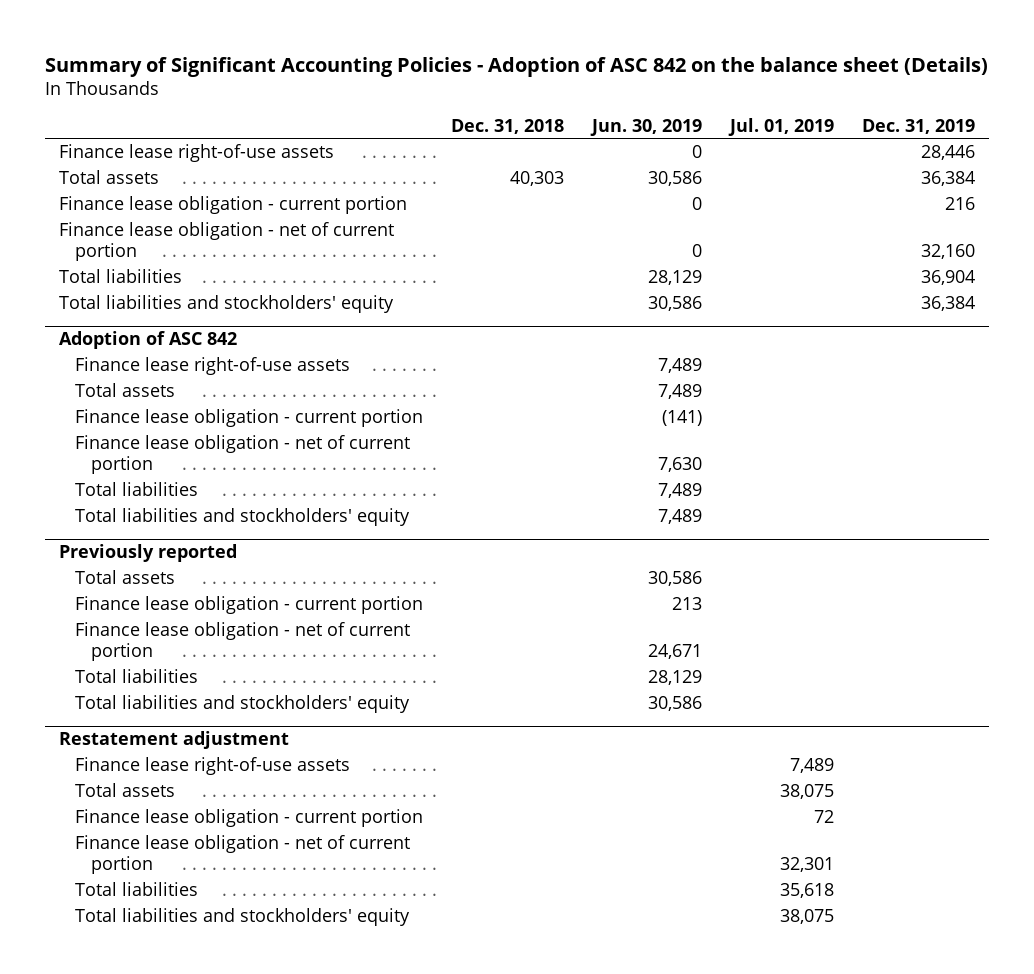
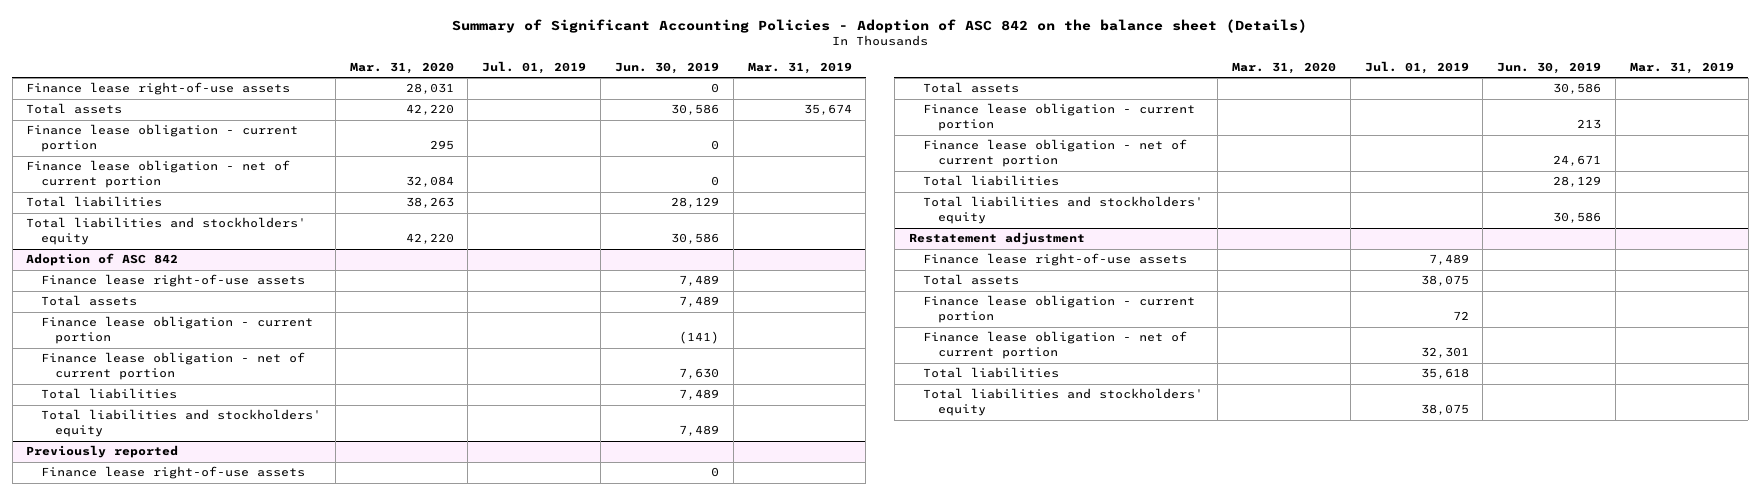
[450,118,564,134] Dec. 31, 2018 -> none
[862,118,976,134] Dec. 31, 2019 -> none
none -> [349,62,454,75] Mar. 31, 2020
none -> [747,62,852,75] Mar. 31, 2019
none -> [40,466,305,480] Finance lease right-of-use assets

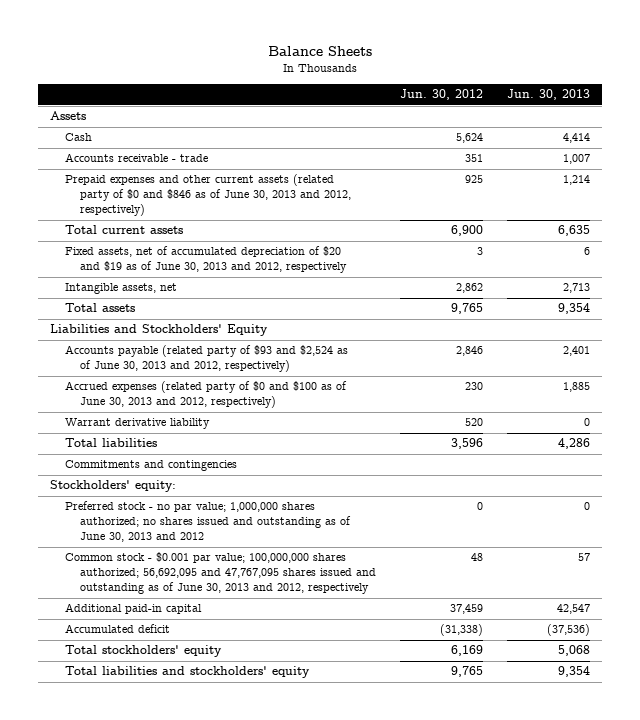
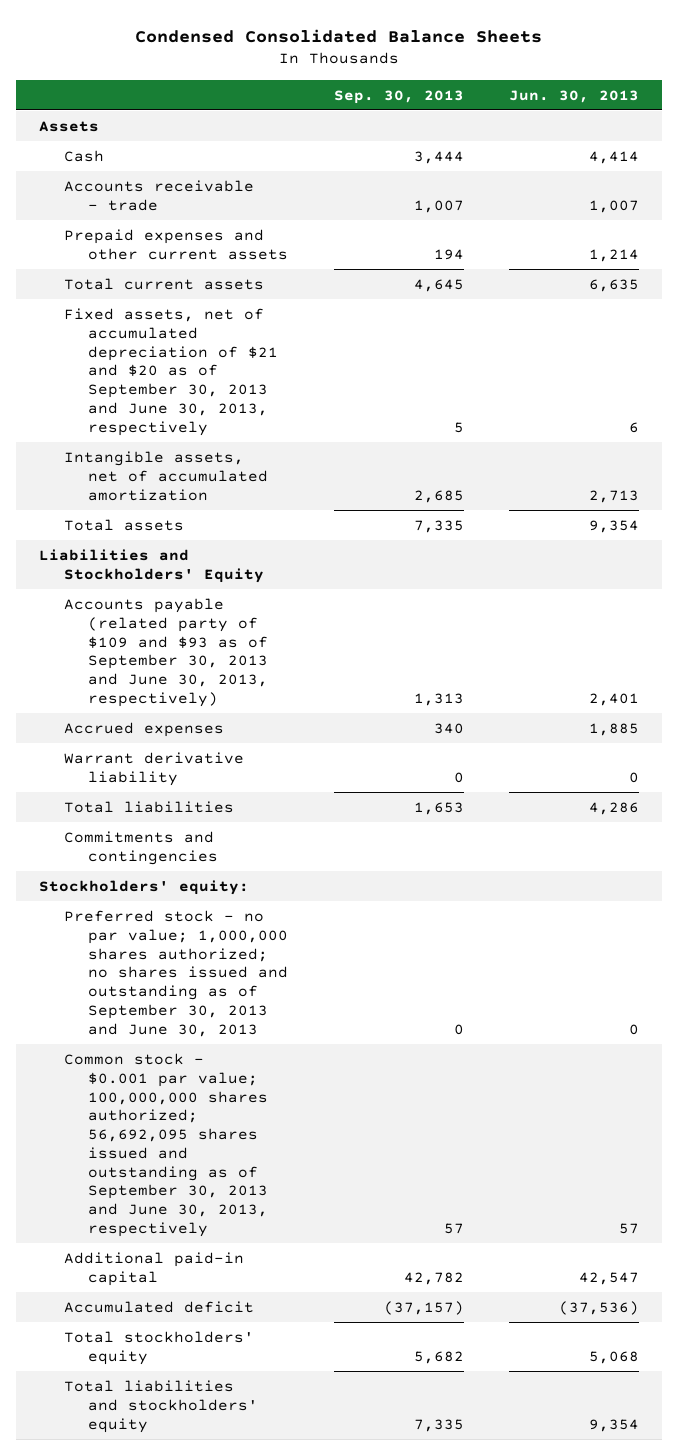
[268,46,373,57] Balance Sheets -> [135,28,543,43] Condensed Consolidated Balance Sheets
[399,89,483,101] Jun. 30, 2012 -> none
none -> [333,89,464,104] Sep. 30, 2013
[65,174,351,217] Prepaid expenses and other current assets (related party of $0 and $846 as of June 30, 2013 and 2012, respectively) -> [63,228,288,260] Prepaid expenses and other current assets
[65,246,347,274] Fixed assets, net of accumulated depreciation of $20 and $19 as of June 30, 2013 and 2012, respectively -> [63,307,278,436] Fixed assets, net of accumulated depreciation of $21 and $20 as of September 30, 2013 and June 30, 2013, respectively
[65,283,178,295] Intangible assets, net -> [63,450,268,501] Intangible assets, net of accumulated amortization
[65,345,349,373] Accounts payable (related party of $93 and $2,524 as of June 30, 2013 and 2012, respectively) -> [63,597,268,707] Accounts payable (related party of $109 and $93 as of September 30, 2013 and June 30, 2013, respectively)
[65,381,348,409] Accrued expenses (related party of $0 and $100 as of June 30, 2013 and 2012, respectively) -> [63,721,224,737] Accrued expenses
[65,501,351,543] Preferred stock - no par value; 1,000,000 shares authorized; no shares issued and outstanding as of June 30, 2013 and 2012 -> [63,909,288,1037] Preferred stock - no par value; 1,000,000 shares authorized; no shares issued and outstanding as of September 30, 2013 and June 30, 2013
[65,552,376,595] Common stock - $0.001 par value; 100,000,000 shares authorized; 56,692,095 and 47,767,095 shares issued and outstanding as of June 30, 2013 and 2012, respectively -> [63,1052,268,1238] Common stock - $0.001 par value; 100,000,000 shares authorized; 56,692,095 shares issued and outstanding as of September 30, 2013 and June 30, 2013, respectively

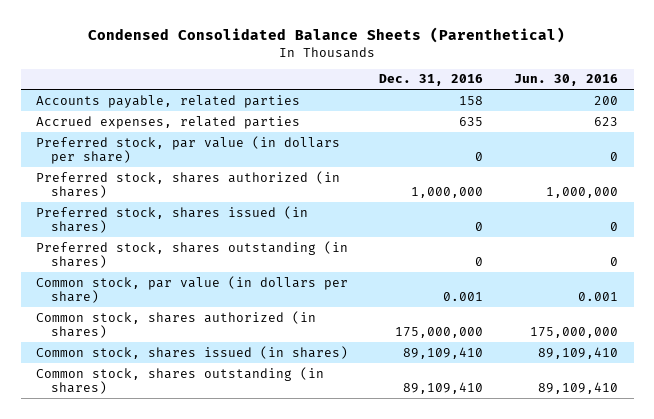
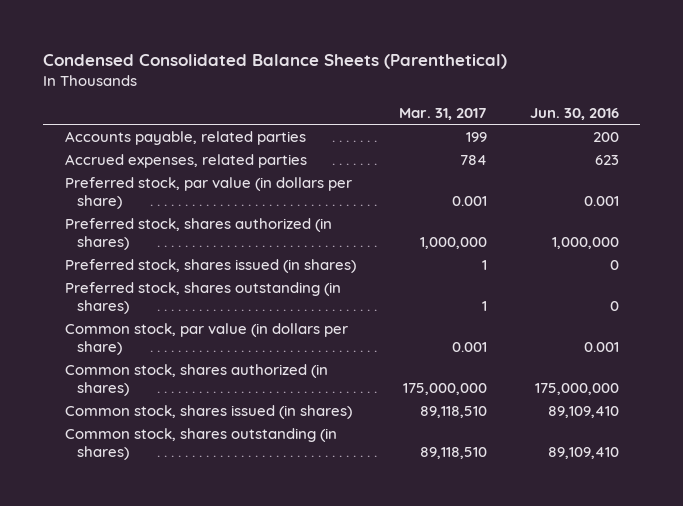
[379,74,484,87] Dec. 31, 2016 -> none
none -> [398,107,487,120] Mar. 31, 2017
[610,152,619,162] 0 -> [583,195,619,206] 0.001

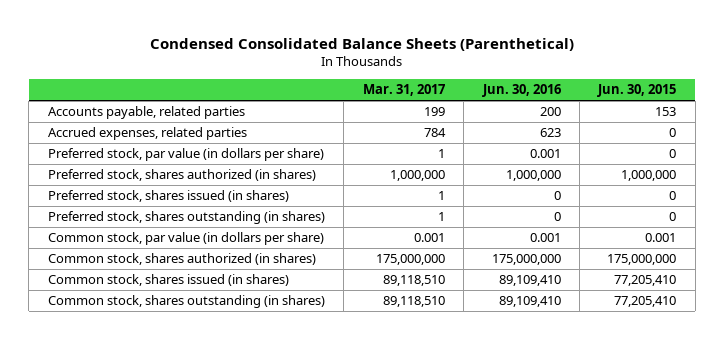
none -> [597,84,677,98] Jun. 30, 2015
[451,195,487,206] 0.001 -> [437,149,445,159] 1

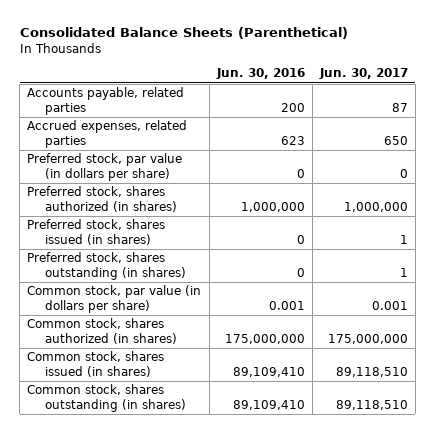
[150,37,575,51] Condensed Consolidated Balance Sheets (Parenthetical) -> [19,27,348,40] Consolidated Balance Sheets (Parenthetical)
[362,84,445,97] Mar. 31, 2017 -> none
[597,84,677,98] Jun. 30, 2015 -> none
none -> [318,68,408,80] Jun. 30, 2017
[529,149,561,159] 0.001 -> [296,168,305,178] 0

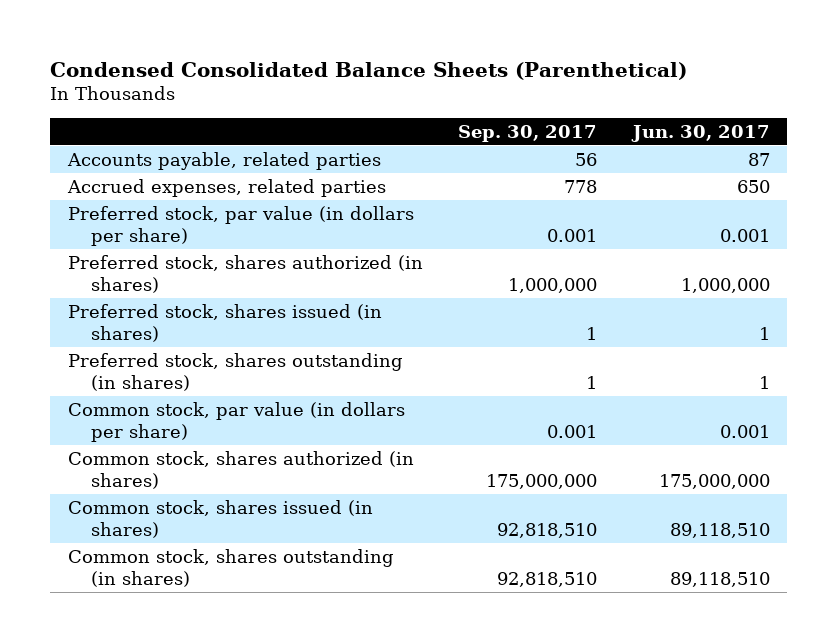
[19,27,348,40] Consolidated Balance Sheets (Parenthetical) -> [49,61,687,80] Condensed Consolidated Balance Sheets (Parenthetical)
[215,68,305,80] Jun. 30, 2016 -> none
none -> [458,124,598,142] Sep. 30, 2017
[399,168,408,178] 0 -> [719,228,770,242] 0.001

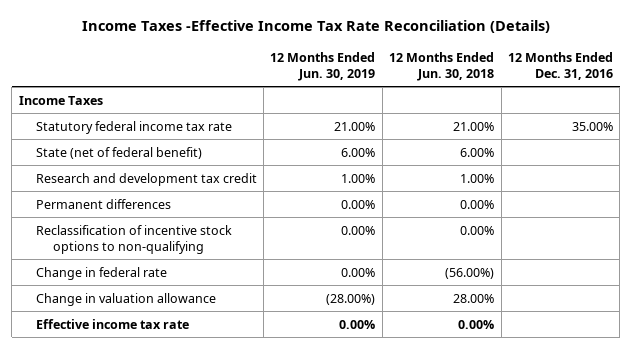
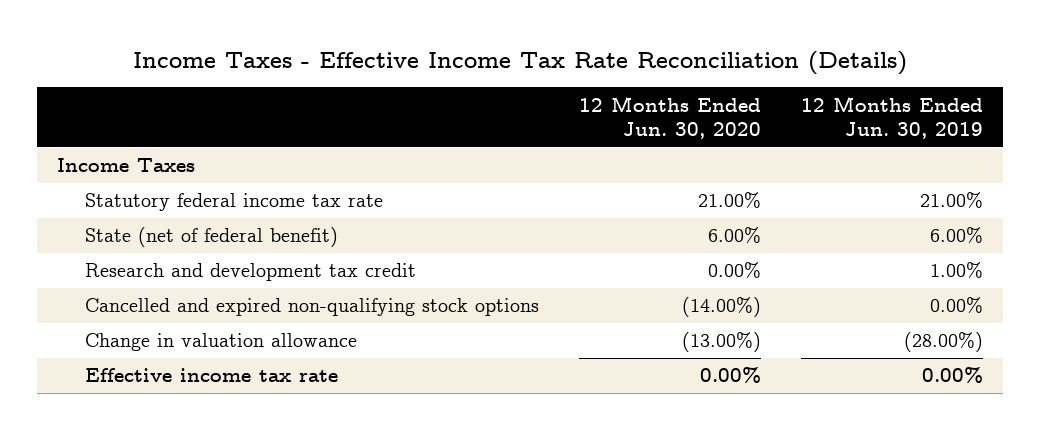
[81,20,550,34] Income Taxes -Effective Income Tax Rate Reconciliation (Details) -> [132,50,907,75] Income Taxes - Effective Income Tax Rate Reconciliation (Details)
[389,51,495,81] 12 Months Ended Jun. 30, 2018 -> none
[507,51,613,80] 12 Months Ended Dec. 31, 2016 -> none
none -> [578,95,761,140] 12 Months Ended Jun. 30, 2020
[35,198,171,209] Permanent differences -> none
[35,224,232,254] Reclassification of incentive stock options to non-qualifying -> none
[35,266,167,280] Change in federal rate -> none
none -> [84,298,539,317] Cancelled and expired non-qualifying stock options

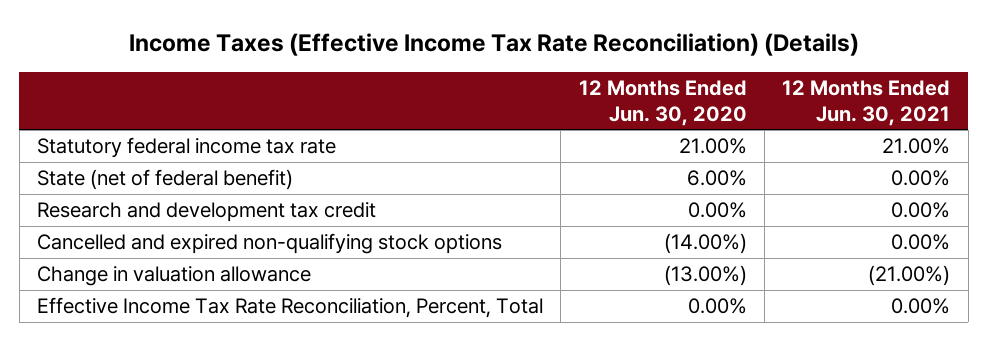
[132,50,907,75] Income Taxes - Effective Income Tax Rate Reconciliation (Details) -> [128,33,859,57] Income Taxes (Effective Income Tax Rate Reconciliation) (Details)
[800,95,983,140] 12 Months Ended Jun. 30, 2019 -> none
none -> [782,79,951,126] 12 Months Ended Jun. 30, 2021
[56,158,195,173] Income Taxes -> none
[84,368,338,383] Effective income tax rate -> [37,297,544,319] Effective Income Tax Rate Reconciliation, Percent, Total

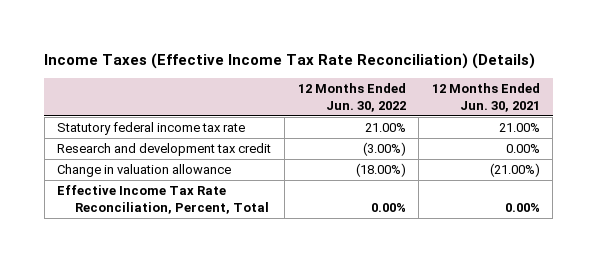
[578,79,747,126] 12 Months Ended Jun. 30, 2020 -> none
none -> [297,83,406,112] 12 Months Ended Jun. 30, 2022
[37,169,294,191] State (net of federal benefit) -> none
[37,233,503,255] Cancelled and expired non-qualifying stock options -> none

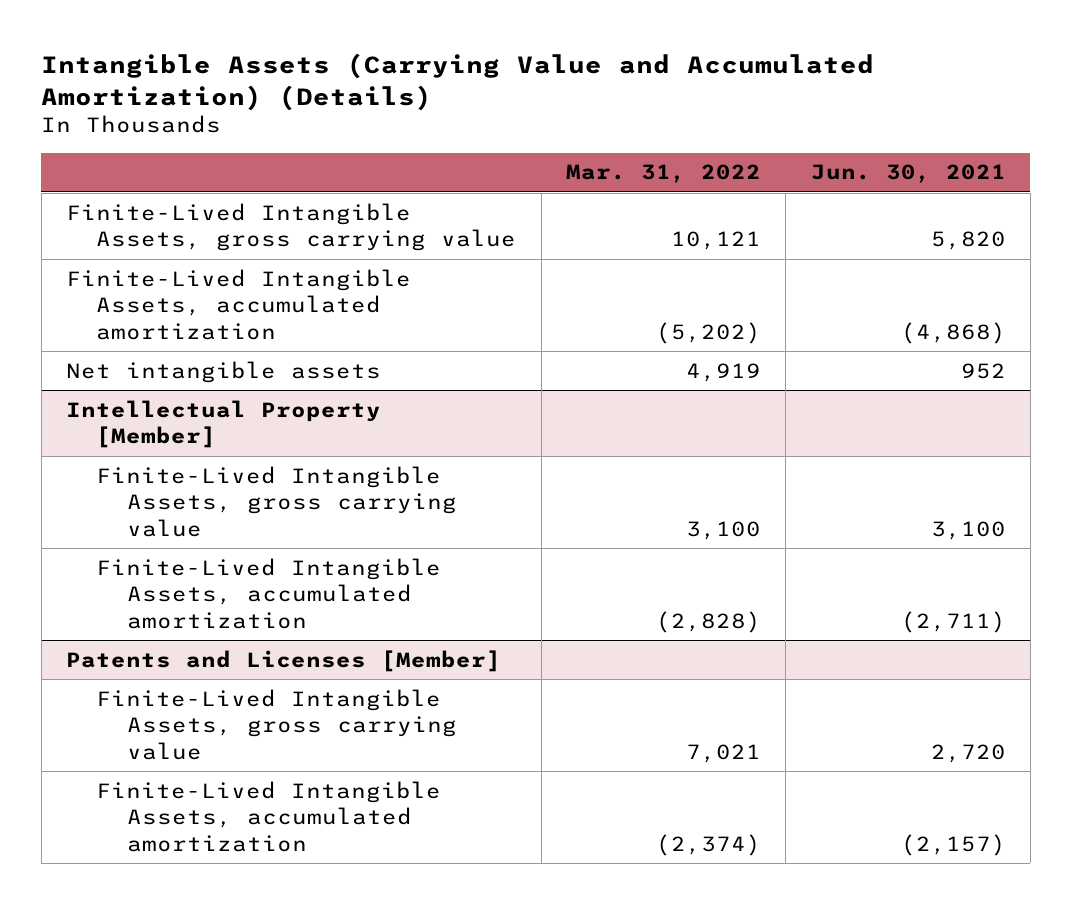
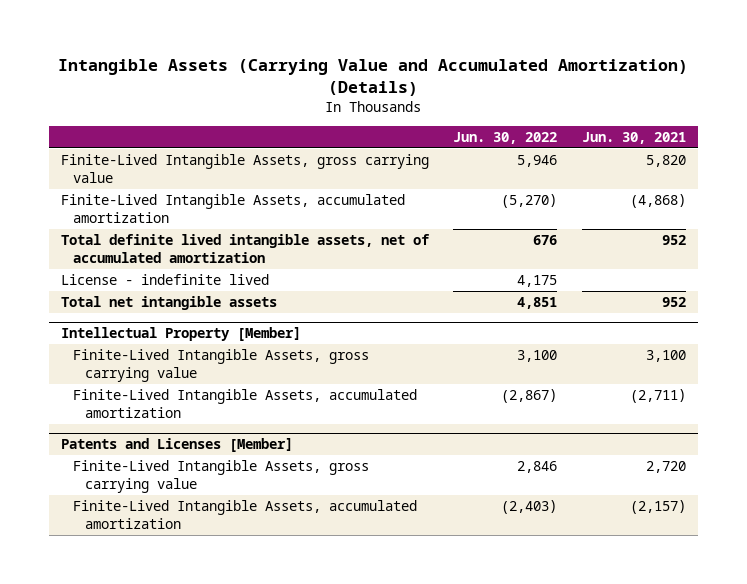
[566,164,762,184] Mar. 31, 2022 -> none
none -> [453,132,558,145] Jun. 30, 2022
[66,360,382,383] Net intangible assets -> [60,234,430,264] Total definite lived intangible assets, net of accumulated amortization
none -> [60,274,269,286] License - indefinite lived
none -> [60,296,277,311] Total net intangible assets

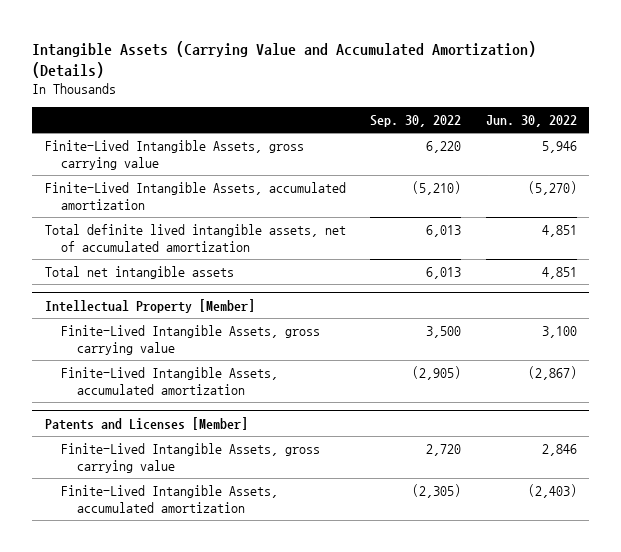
[582,132,687,145] Jun. 30, 2021 -> none
none -> [370,115,462,128] Sep. 30, 2022
[60,274,269,286] License - indefinite lived -> none
[533,235,558,246] 676 -> [541,224,577,237] 4,851

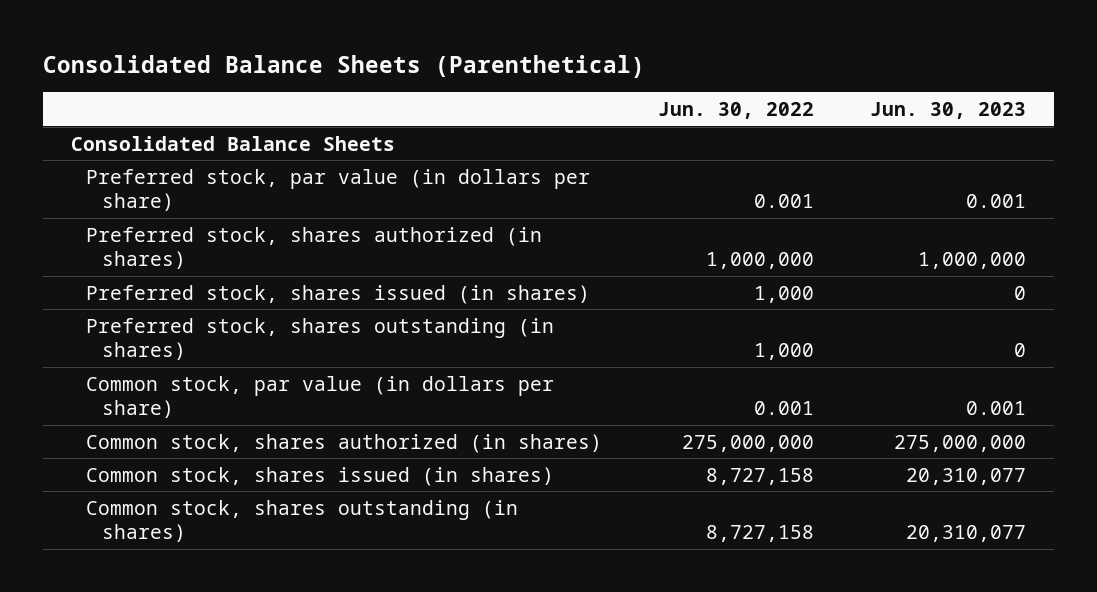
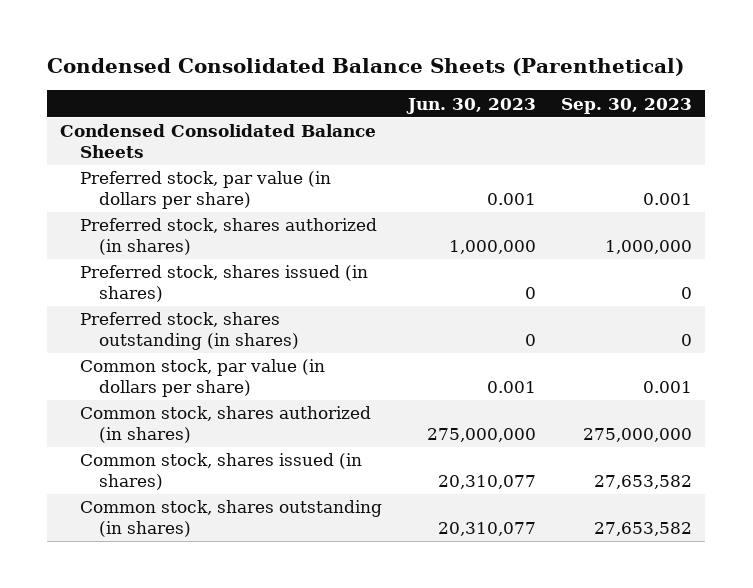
[42,55,645,79] Consolidated Balance Sheets (Parenthetical) -> [47,58,685,77] Condensed Consolidated Balance Sheets (Parenthetical)
[658,102,815,120] Jun. 30, 2022 -> none
none -> [561,97,693,114] Sep. 30, 2023
[70,135,395,151] Consolidated Balance Sheets -> [60,124,377,158] Condensed Consolidated Balance Sheets

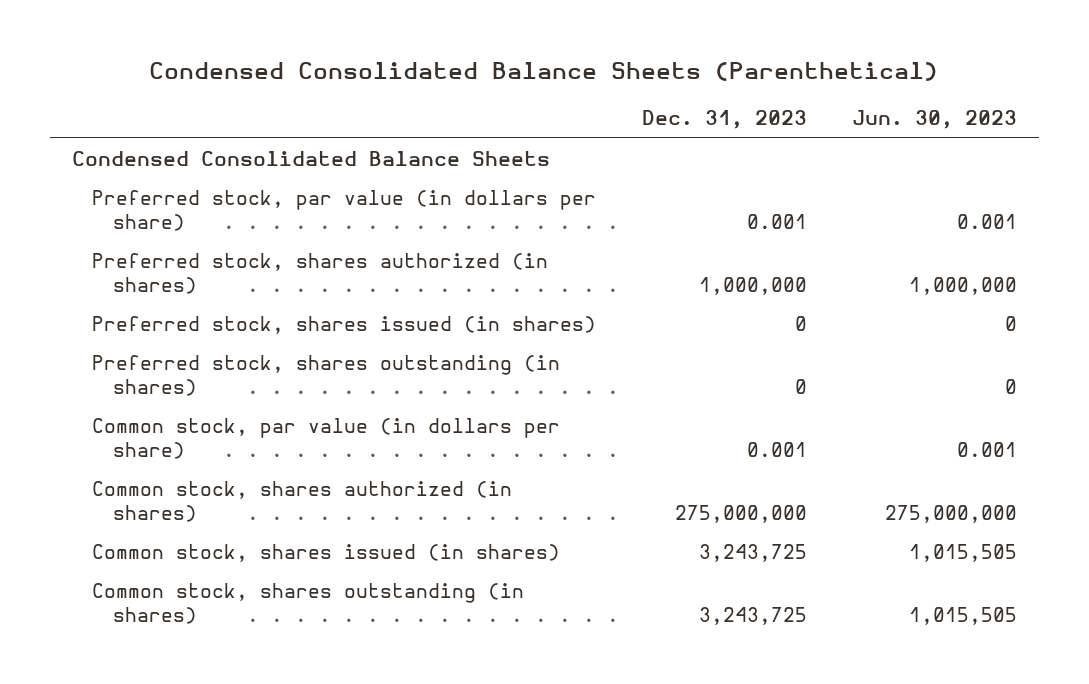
[561,97,693,114] Sep. 30, 2023 -> none
none -> [641,110,807,130] Dec. 31, 2023
[437,474,536,489] 20,310,077 -> [908,543,1017,562] 1,015,505
[437,521,536,536] 20,310,077 -> [908,606,1017,625] 1,015,505

